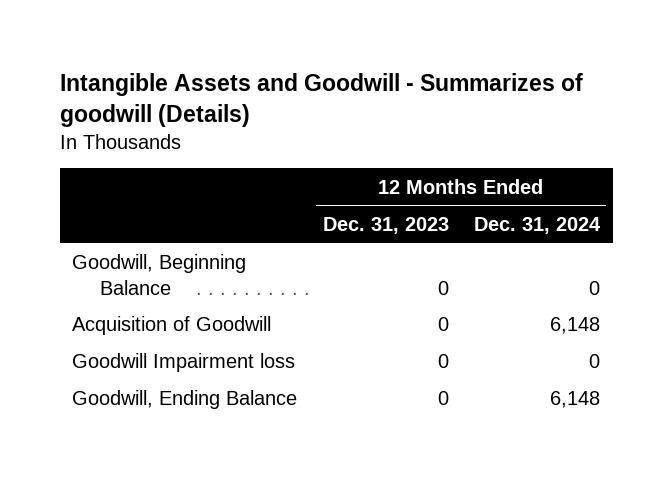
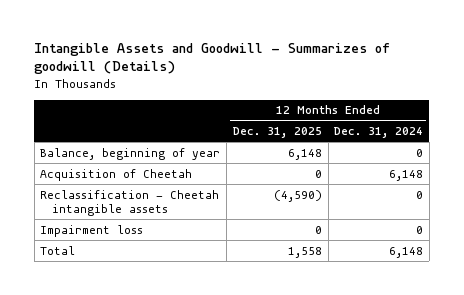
[322,217,449,235] Dec. 31, 2023 -> none
none -> [232,126,322,138] Dec. 31, 2025
[72,254,247,295] Goodwill, Beginning Balance -> [40,147,221,160] Balance, beginning of year
[72,316,272,336] Acquisition of Goodwill -> [40,168,193,181] Acquisition of Cheetah
none -> [40,189,220,216] Reclassification - Cheetah intangible assets
[72,353,296,373] Goodwill Impairment loss -> [40,224,144,237] Impairment loss
[72,390,298,410] Goodwill, Ending Balance -> [40,245,76,255] Total

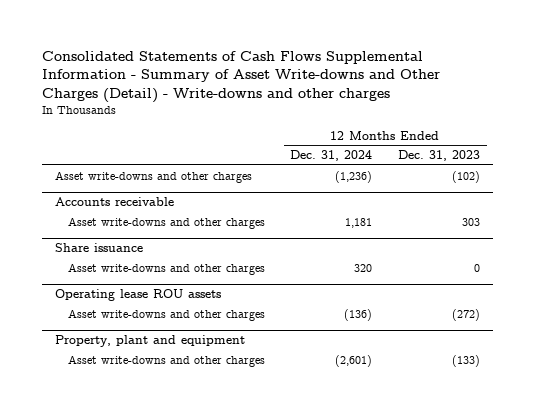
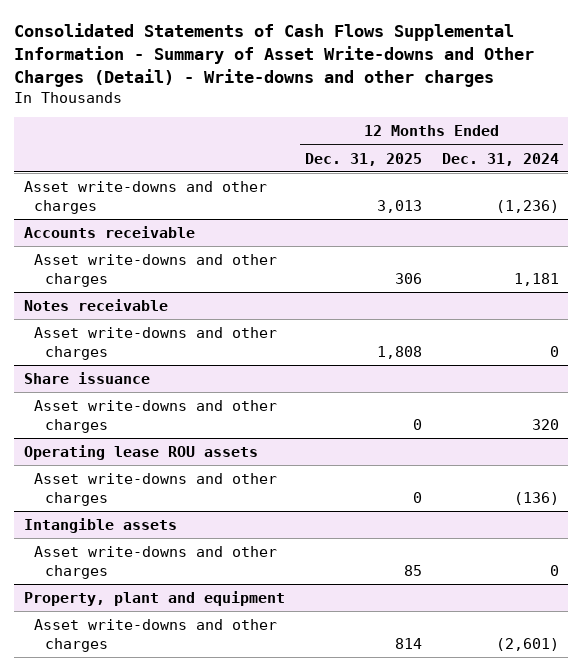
[398,150,481,162] Dec. 31, 2023 -> none
none -> [304,152,422,166] Dec. 31, 2025
none -> [23,298,168,311] Notes receivable
none -> [34,326,278,360] Asset write-downs and other charges
none -> [23,517,177,533] Intangible assets
none -> [34,545,278,579] Asset write-downs and other charges

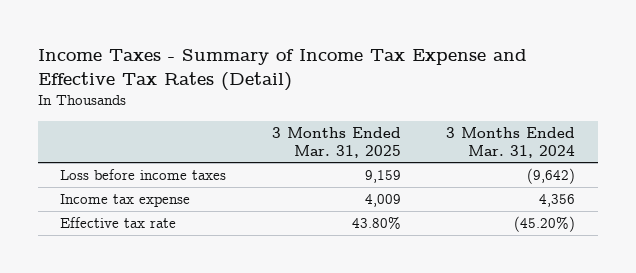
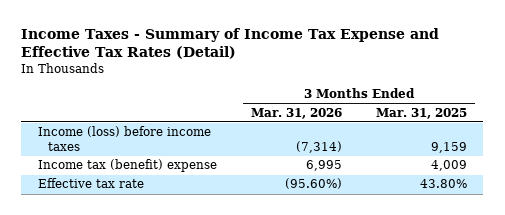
[446,126,576,158] 3 Months Ended Mar. 31, 2024 -> none
none -> [250,107,342,119] Mar. 31, 2026
[60,169,227,181] Loss before income taxes -> [38,126,212,152] Income (loss) before income taxes
[60,194,191,208] Income tax expense -> [38,159,218,173] Income tax (benefit) expense

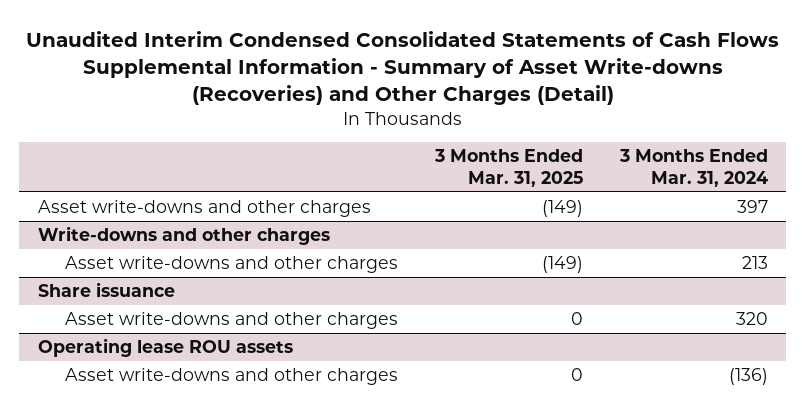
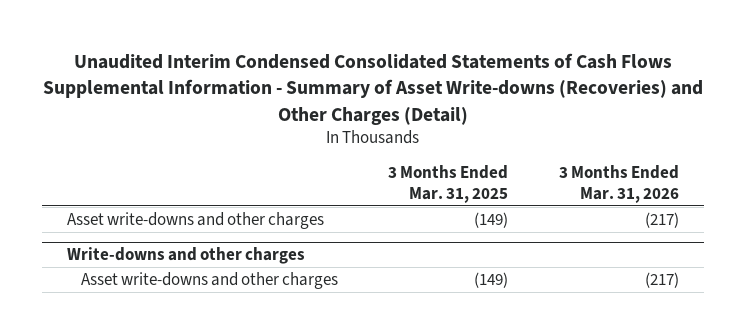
[618,149,768,188] 3 Months Ended Mar. 31, 2024 -> none
none -> [558,165,679,203] 3 Months Ended Mar. 31, 2026
[37,281,175,297] Share issuance -> none
[64,311,398,329] Asset write-downs and other charges -> none
[37,337,293,357] Operating lease ROU assets -> none
[64,367,398,385] Asset write-downs and other charges -> none

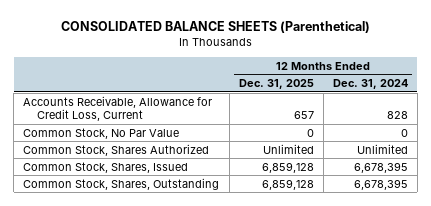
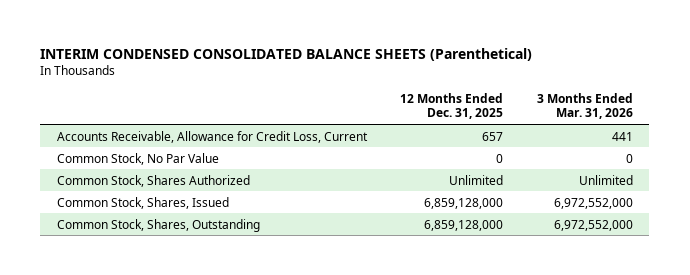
[60,21,370,34] CONSOLIDATED BALANCE SHEETS (Parenthetical) -> [40,48,533,62] INTERIM CONDENSED CONSOLIDATED BALANCE SHEETS (Parenthetical)
[332,78,408,89] Dec. 31, 2024 -> none
none -> [536,93,633,120] 3 Months Ended Mar. 31, 2026
[261,161,314,173] 6,859,128 -> [424,197,504,209] 6,859,128,000
[261,178,314,190] 6,859,128 -> [424,219,504,231] 6,859,128,000

